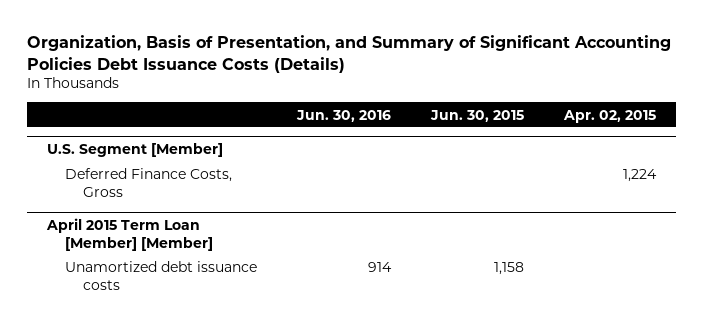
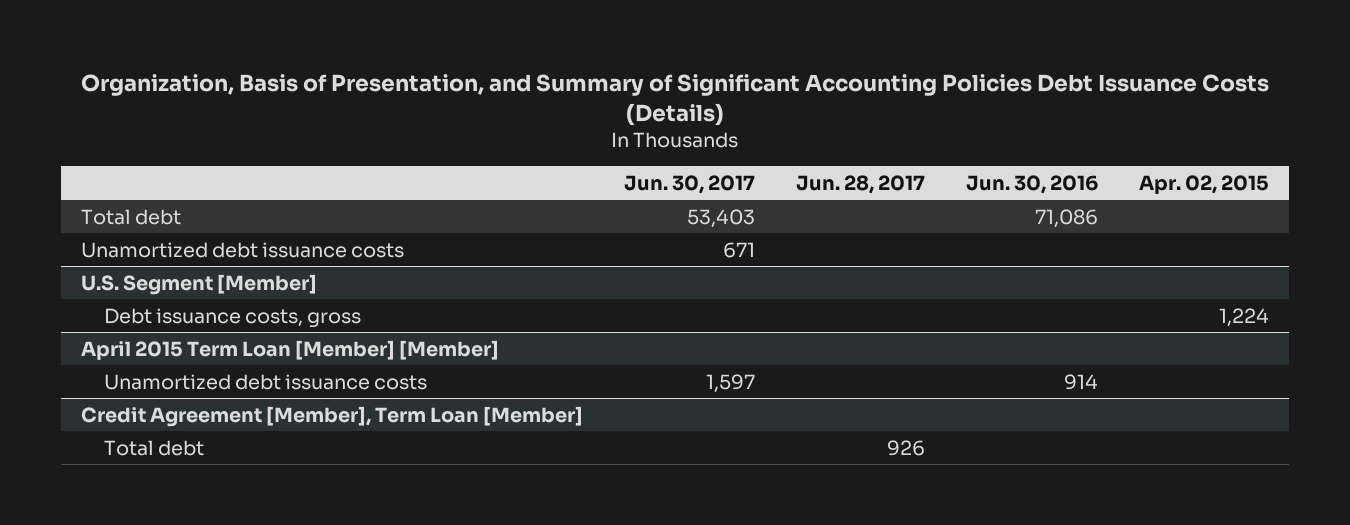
[429,109,524,122] Jun. 30, 2015 -> none
none -> [624,174,756,194] Jun. 30, 2017
none -> [795,174,925,194] Jun. 28, 2017
none -> [81,208,182,225] Total debt
none -> [81,241,405,258] Unamortized debt issuance costs
[64,168,232,197] Deferred Finance Costs, Gross -> [103,307,361,328] Debt issuance costs, gross
none -> [81,405,584,427] Credit Agreement [Member], Term Loan [Member]
none -> [103,439,204,456] Total debt

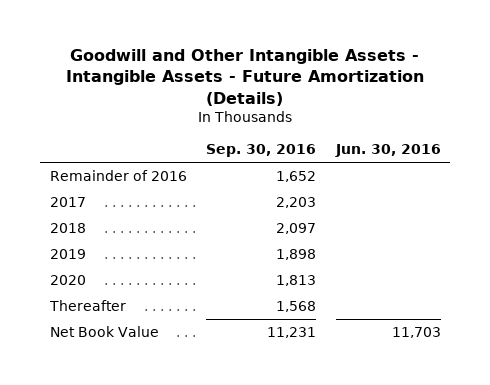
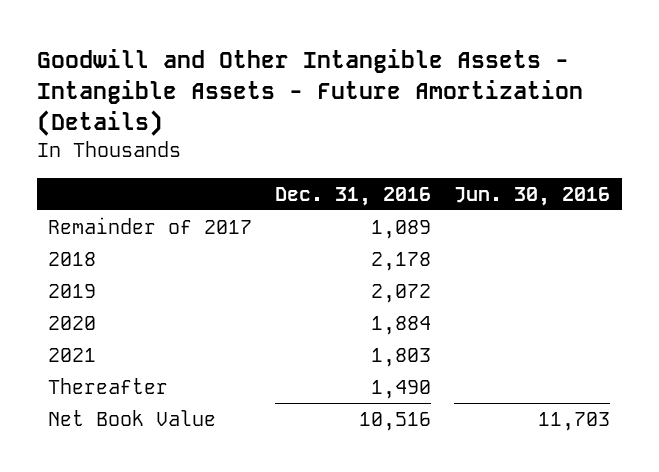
[206,143,317,157] Sep. 30, 2016 -> none
none -> [275,186,432,206] Dec. 31, 2016
[49,197,86,208] 2017 -> none
[49,170,187,182] Remainder of 2016 -> [48,217,253,235] Remainder of 2017
none -> [48,348,97,363] 2021

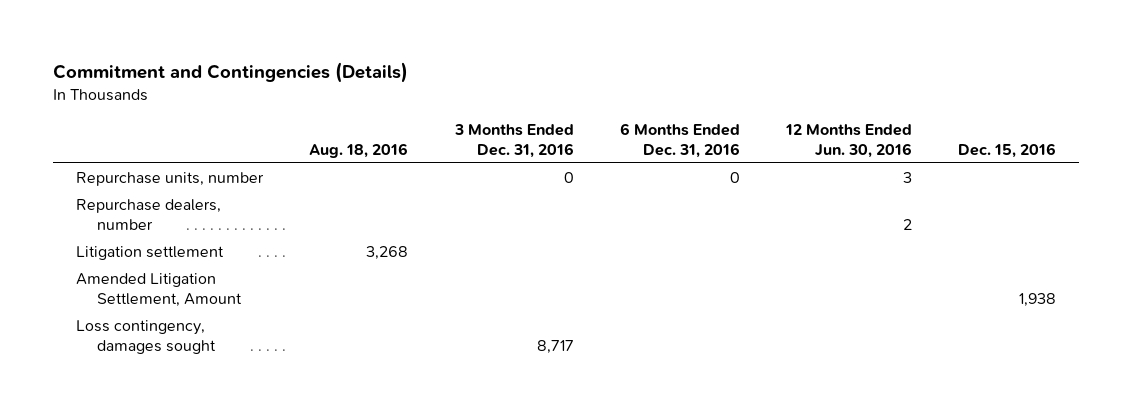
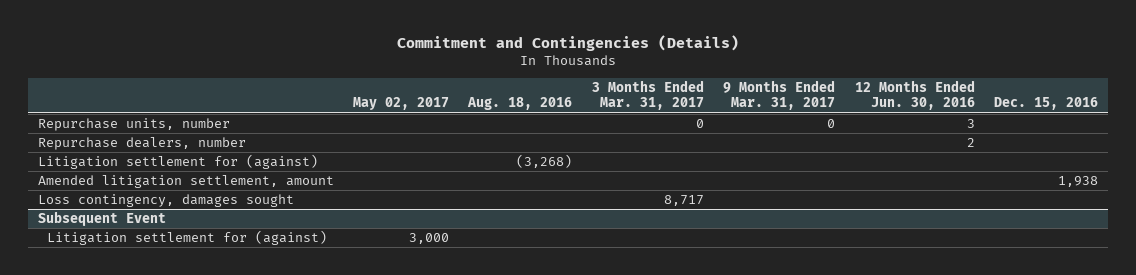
[453,123,574,158] 3 Months Ended Dec. 31, 2016 -> none
[619,122,740,158] 6 Months Ended Dec. 31, 2016 -> none
none -> [353,97,450,111] May 02, 2017
none -> [591,79,704,111] 3 Months Ended Mar. 31, 2017
none -> [723,79,836,111] 9 Months Ended Mar. 31, 2017
[76,246,225,261] Litigation settlement -> [37,154,318,170] Litigation settlement for (against)
[366,246,409,261] 3,268 -> [516,154,573,169] (3,268)
[76,273,242,307] Amended Litigation Settlement, Amount -> [37,175,334,189] Amended litigation settlement, amount
none -> [37,211,166,227] Subsequent Event
none -> [47,230,328,246] Litigation settlement for (against)

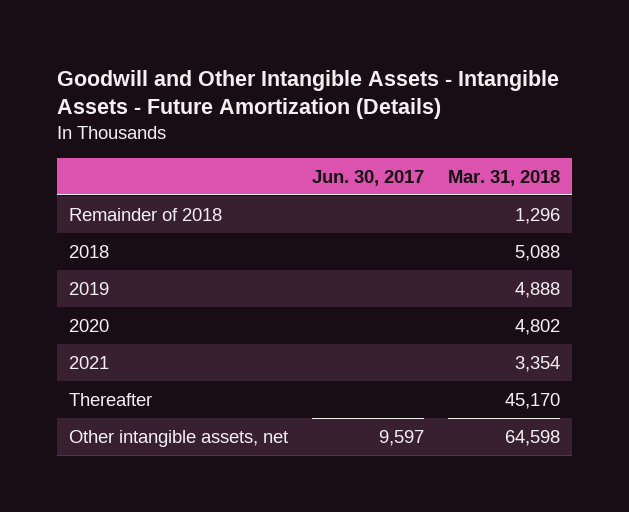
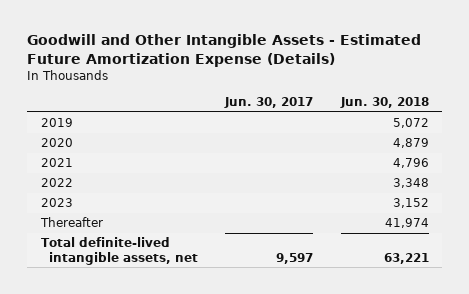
[56,69,559,120] Goodwill and Other Intangible Assets - Intangible Assets - Future Amortization (Details) -> [26,34,421,67] Goodwill and Other Intangible Assets - Estimated Future Amortization Expense (Details)
[448,169,561,186] Mar. 31, 2018 -> none
none -> [339,97,429,109] Jun. 30, 2018
[68,207,222,221] Remainder of 2018 -> none
[68,244,109,258] 2018 -> none
none -> [40,178,73,188] 2022
none -> [40,198,73,208] 2023
[68,429,288,447] Other intangible assets, net -> [40,237,199,265] Total definite-lived intangible assets, net

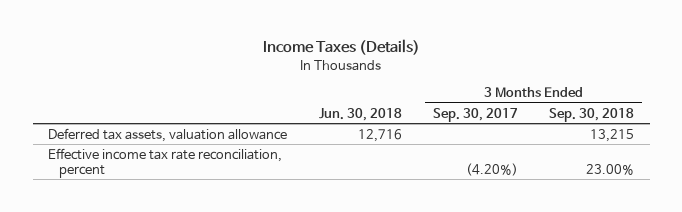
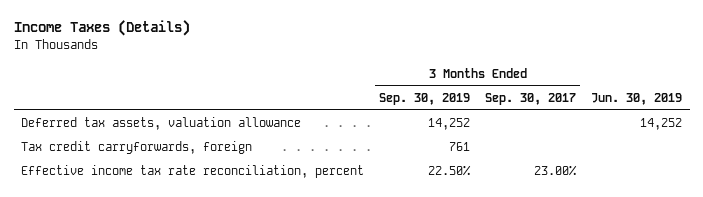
[318,107,402,121] Jun. 30, 2018 -> none
[549,107,635,122] Sep. 30, 2018 -> none
none -> [379,92,471,105] Sep. 30, 2019
none -> [591,92,683,105] Jun. 30, 2019
none -> [21,141,253,155] Tax credit carryforwards, foreign
[465,162,518,176] (4.20%) -> [534,165,578,177] 23.00%

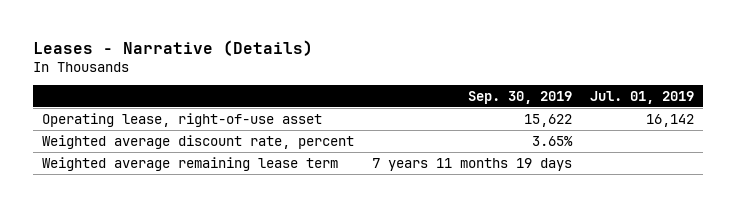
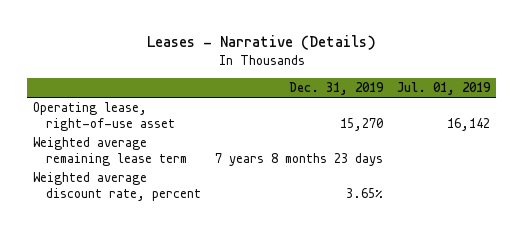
[468,91,573,105] Sep. 30, 2019 -> none
none -> [289,82,385,96] Dec. 31, 2019
[41,134,354,149] Weighted average discount rate, percent -> [33,172,202,202] Weighted average discount rate, percent

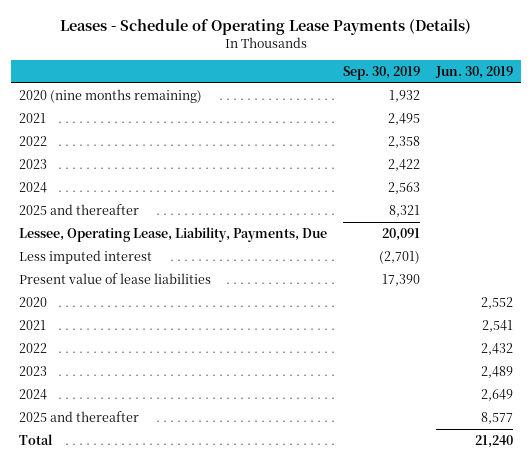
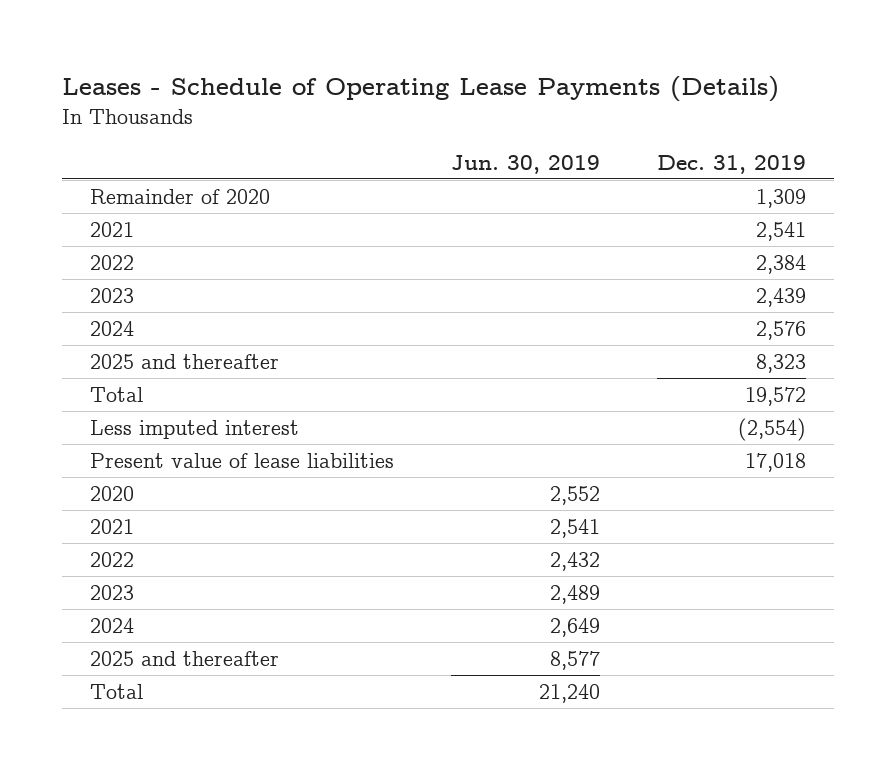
[343,66,421,81] Sep. 30, 2019 -> none
none -> [656,154,806,174] Dec. 31, 2019
[19,88,203,103] 2020 (nine months remaining) -> [90,188,271,204] Remainder of 2020
[19,226,328,242] Lessee, Operating Lease, Liability, Payments, Due -> [90,386,144,402] Total

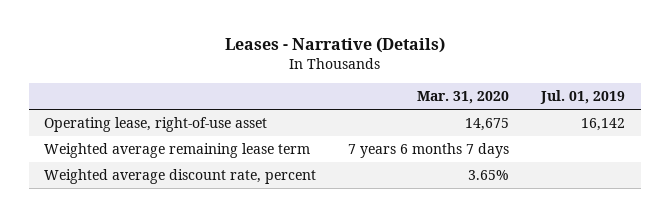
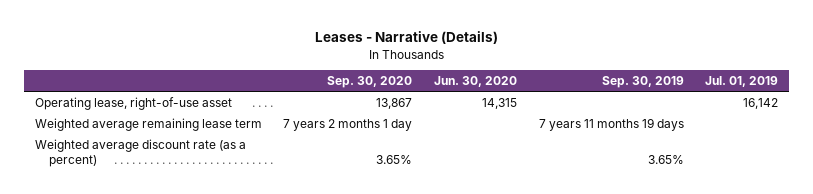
[417,91,510,105] Mar. 31, 2020 -> none
none -> [327,76,413,89] Sep. 30, 2020
none -> [434,76,518,88] Jun. 30, 2020
none -> [601,76,684,89] Sep. 30, 2019
[44,169,317,185] Weighted average discount rate, percent -> [34,138,246,168] Weighted average discount rate (as a percent)

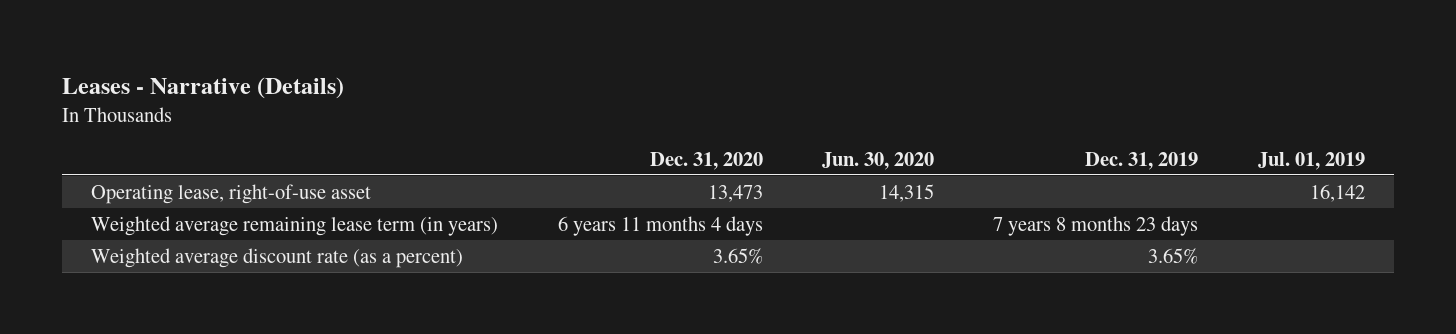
[327,76,413,89] Sep. 30, 2020 -> none
[601,76,684,89] Sep. 30, 2019 -> none
none -> [649,151,763,170] Dec. 31, 2020
none -> [1085,151,1199,170] Dec. 31, 2019
[34,117,262,131] Weighted average remaining lease term -> [91,215,499,236] Weighted average remaining lease term (in years)

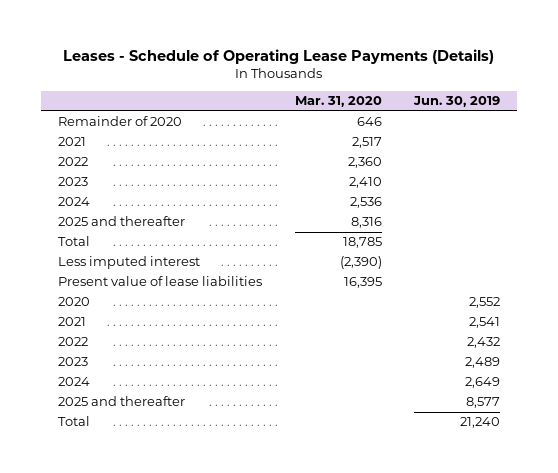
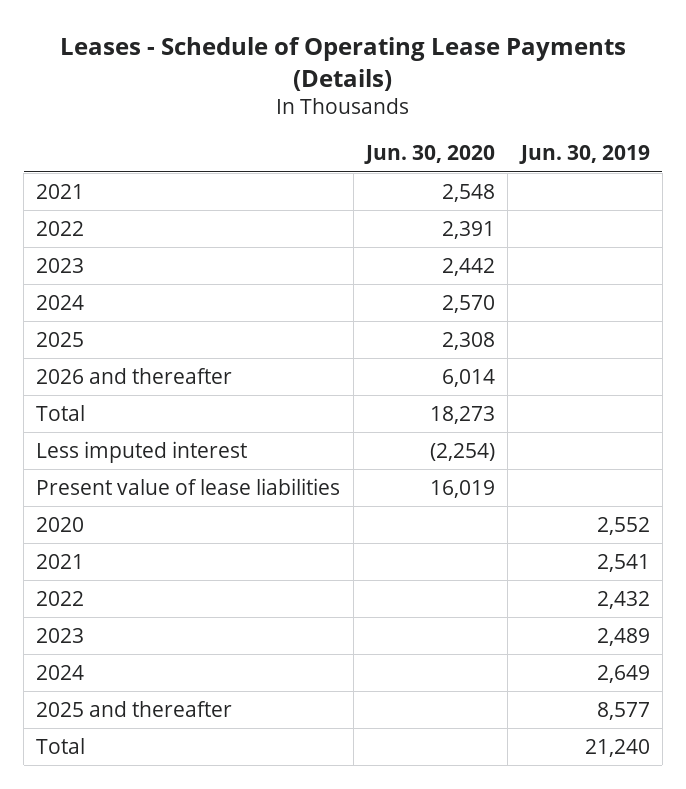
[294,96,382,108] Mar. 31, 2020 -> none
none -> [364,145,496,165] Jun. 30, 2020
[57,116,182,127] Remainder of 2020 -> none
none -> [36,331,85,347] 2025
[57,216,185,227] 2025 and thereafter -> [36,367,233,384] 2026 and thereafter

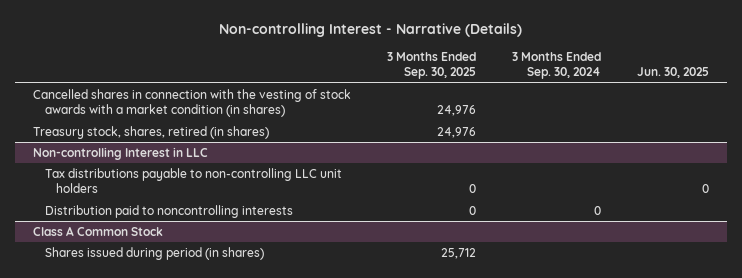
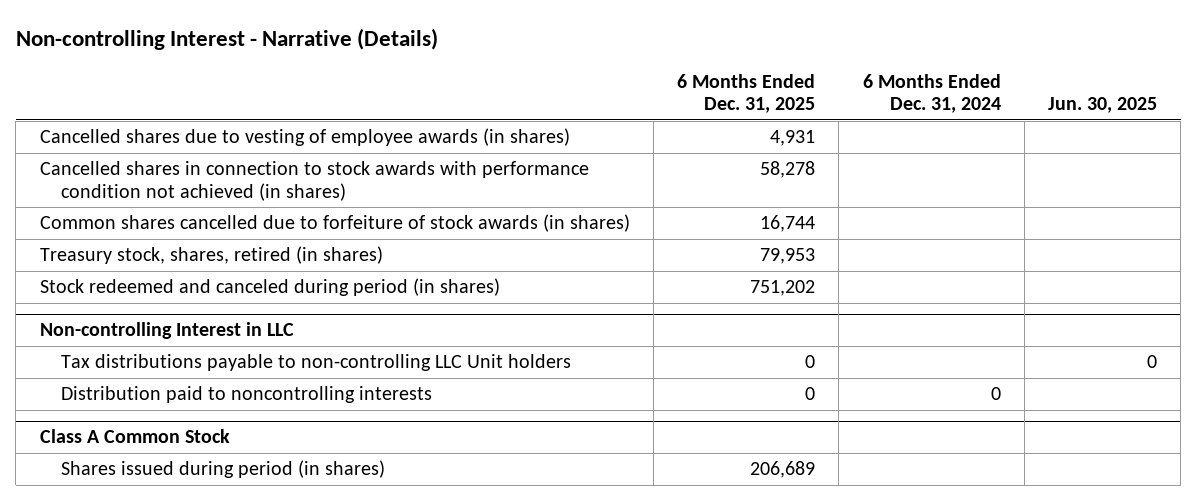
[387,51,477,80] 3 Months Ended Sep. 30, 2025 -> none
[512,51,602,80] 3 Months Ended Sep. 30, 2024 -> none
none -> [677,73,816,114] 6 Months Ended Dec. 31, 2025
none -> [862,73,1001,114] 6 Months Ended Dec. 31, 2024
[33,88,352,118] Cancelled shares in connection with the vesting of stock awards with a market condition (in shares) -> none
none -> [39,128,570,147] Cancelled shares due to vesting of employee awards (in shares)
none -> [39,161,589,201] Cancelled shares in connection to stock awards with performance condition not achieved (in shares)
none -> [39,214,630,233] Common shares cancelled due to forfeiture of stock awards (in shares)
none -> [39,278,500,297] Stock redeemed and canceled during period (in shares)
[44,167,342,194] Tax distributions payable to non-controlling LLC unit holders -> [60,354,571,372] Tax distributions payable to non-controlling LLC Unit holders

